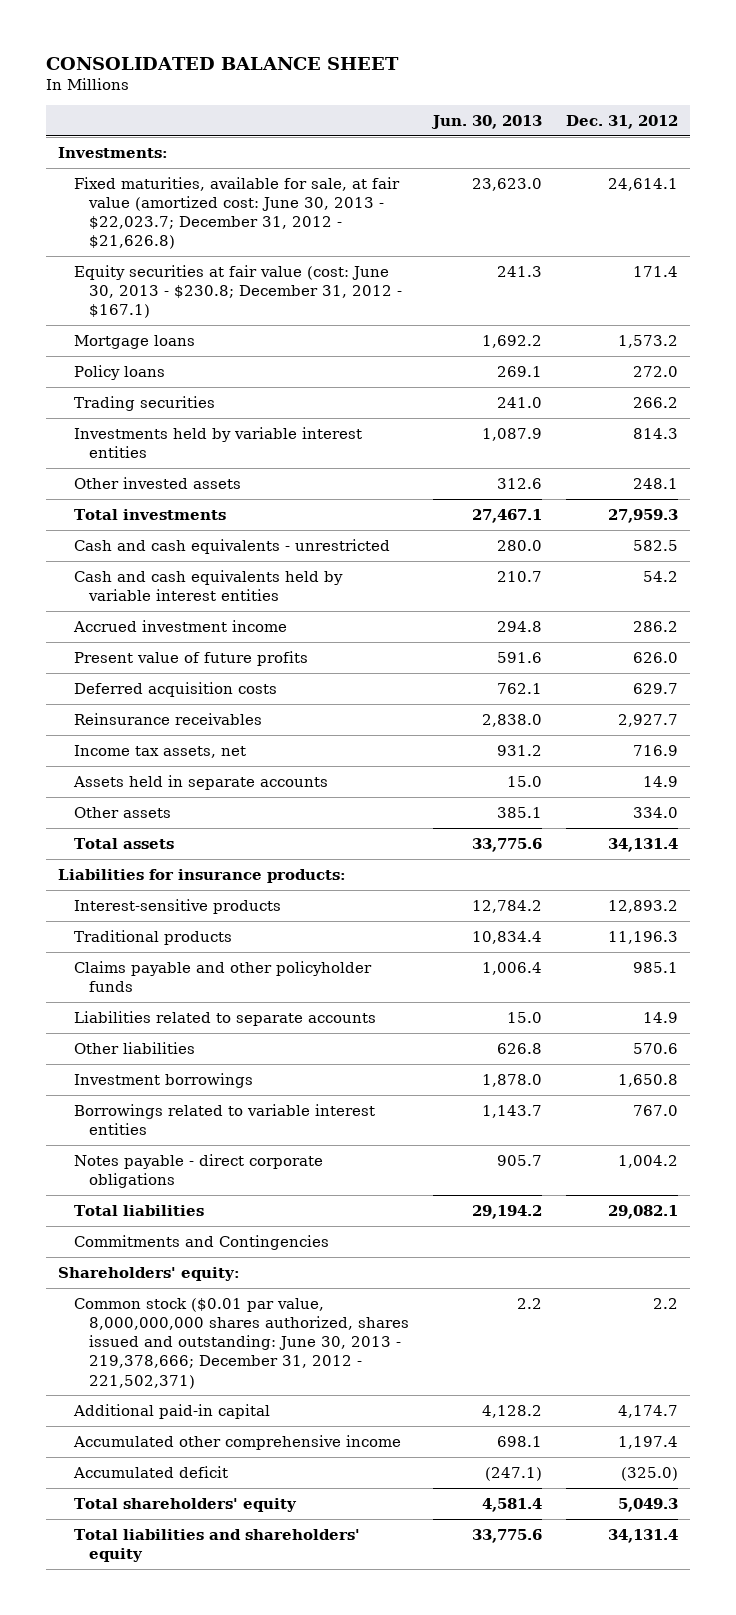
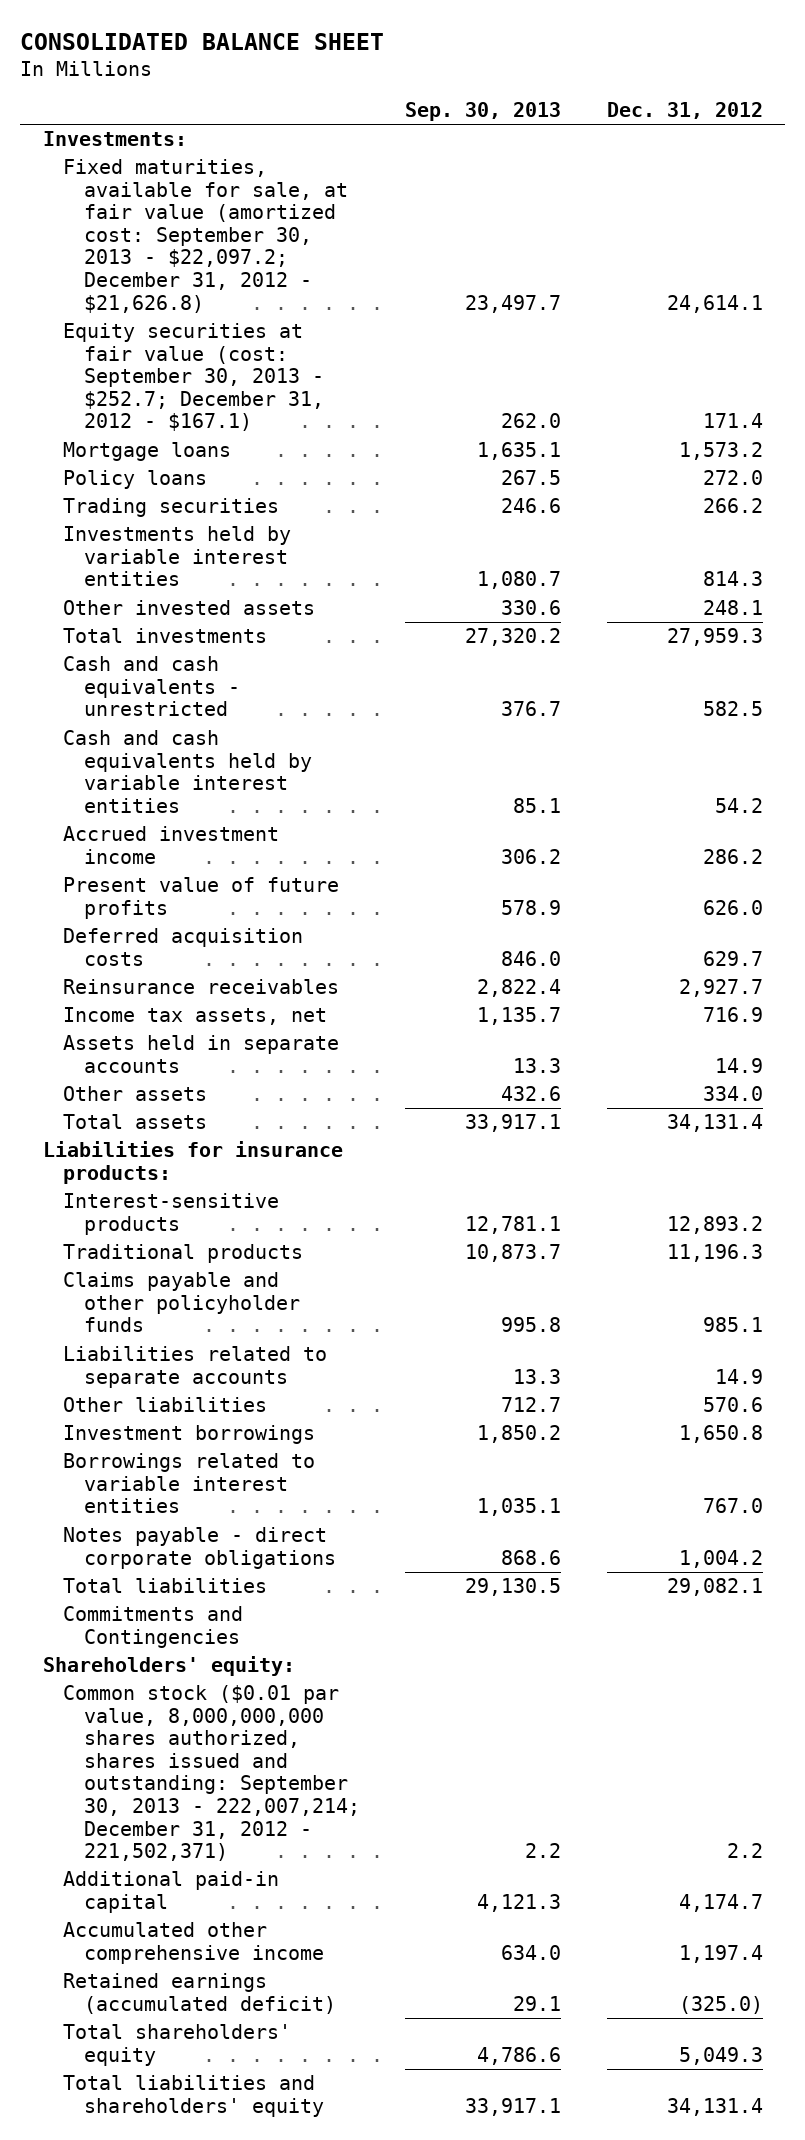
[430,114,542,129] Jun. 30, 2013 -> none
none -> [405,102,562,122] Sep. 30, 2013
[73,176,400,250] Fixed maturities, available for sale, at fair value (amortized cost: June 30, 2013 - $22,023.7; December 31, 2012 - $21,626.8) -> [63,159,348,313] Fixed maturities, available for sale, at fair value (amortized cost: September 30, 2013 - $22,097.2; December 31, 2012 - $21,626.8)
[73,264,402,319] Equity securities at fair value (cost: June 30, 2013 - $230.8; December 31, 2012 - $167.1) -> [63,323,324,432] Equity securities at fair value (cost: September 30, 2013 - $252.7; December 31, 2012 - $167.1)
[73,1297,409,1389] Common stock ($0.01 par value, 8,000,000,000 shares authorized, shares issued and outstanding: June 30, 2013 - 219,378,666; December 31, 2012 - 221,502,371) -> [63,1685,360,1862] Common stock ($0.01 par value, 8,000,000,000 shares authorized, shares issued and outstanding: September 30, 2013 - 222,007,214; December 31, 2012 - 221,502,371)
[72,1465,228,1478] Accumulated deficit -> [63,1973,336,2014] Retained earnings (accumulated deficit)

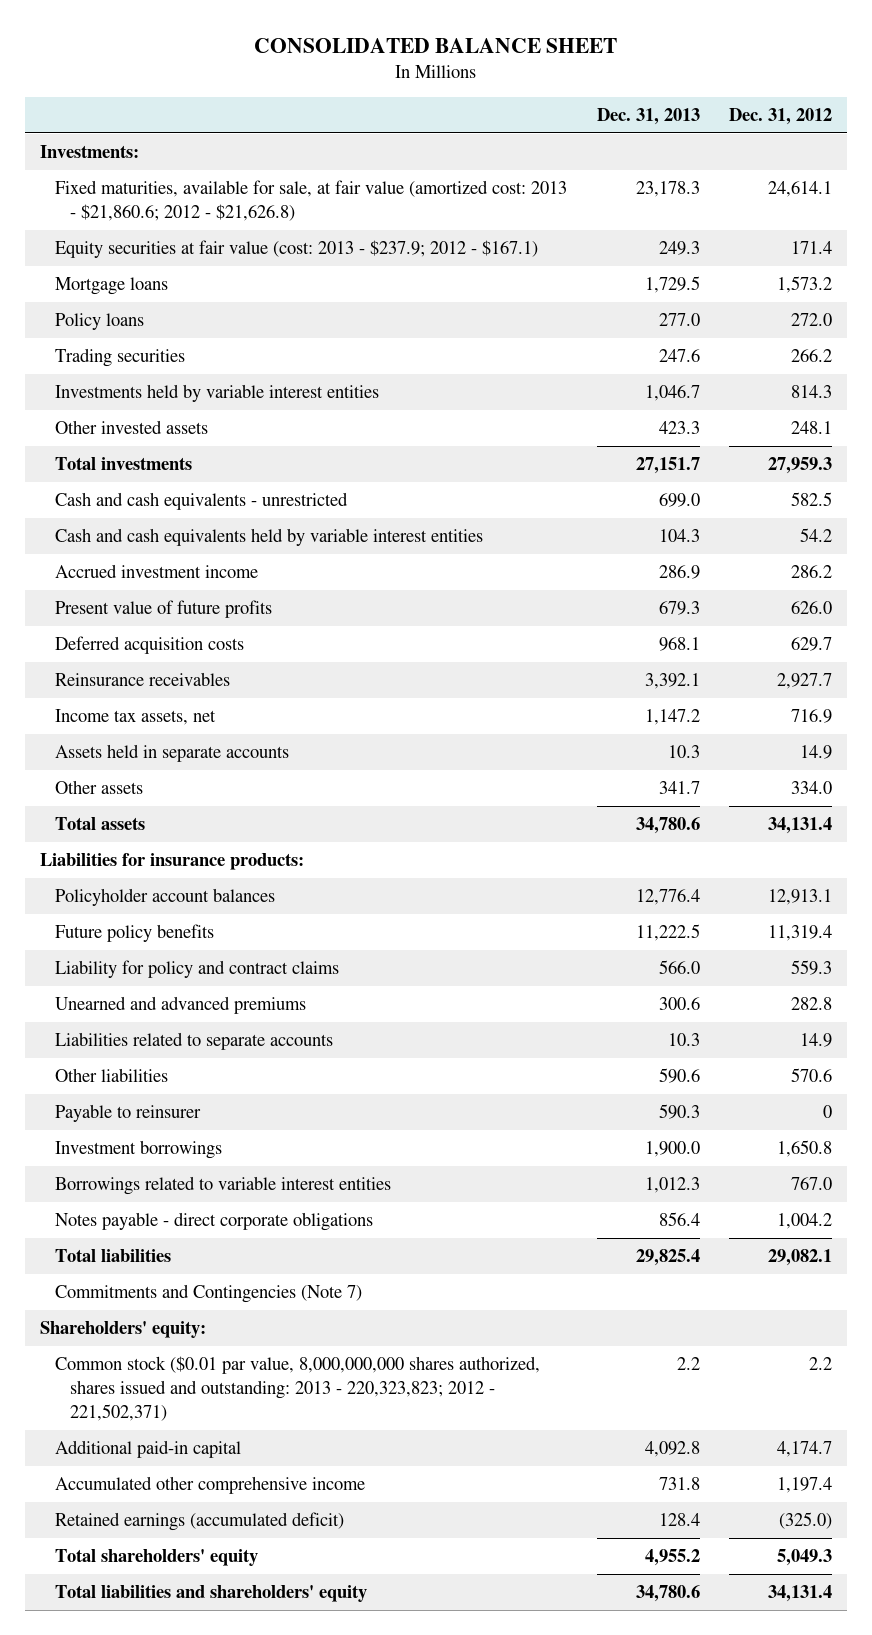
[405,102,562,122] Sep. 30, 2013 -> none
none -> [596,107,700,125] Dec. 31, 2013
[63,159,348,313] Fixed maturities, available for sale, at fair value (amortized cost: September 30, 2013 - $22,097.2; December 31, 2012 - $21,626.8) -> [54,180,567,222] Fixed maturities, available for sale, at fair value (amortized cost: 2013 - $21,860.6; 2012 - $21,626.8)
[63,323,324,432] Equity securities at fair value (cost: September 30, 2013 - $252.7; December 31, 2012 - $167.1) -> [54,240,538,259] Equity securities at fair value (cost: 2013 - $237.9; 2012 - $167.1)
[63,1193,280,1235] Interest-sensitive products -> none
[63,1244,304,1264] Traditional products -> none
none -> [54,888,275,907] Policyholder account balances
none -> [54,924,214,943] Future policy benefits
[63,1272,300,1333] Claims payable and other policyholder funds -> [54,960,339,979] Liability for policy and contract claims
[702,1317,763,1333] 985.1 -> [791,960,833,976] 559.3
none -> [54,996,306,1015] Unearned and advanced premiums
none -> [54,1104,201,1123] Payable to reinsurer
[63,1606,244,1648] Commitments and Contingencies -> [54,1284,362,1304] Commitments and Contingencies (Note 7)
[63,1685,360,1862] Common stock ($0.01 par value, 8,000,000,000 shares authorized, shares issued and outstanding: September 30, 2013 - 222,007,214; December 31, 2012 - 221,502,371) -> [54,1356,540,1421] Common stock ($0.01 par value, 8,000,000,000 shares authorized, shares issued and outstanding: 2013 - 220,323,823; 2012 - 221,502,371)

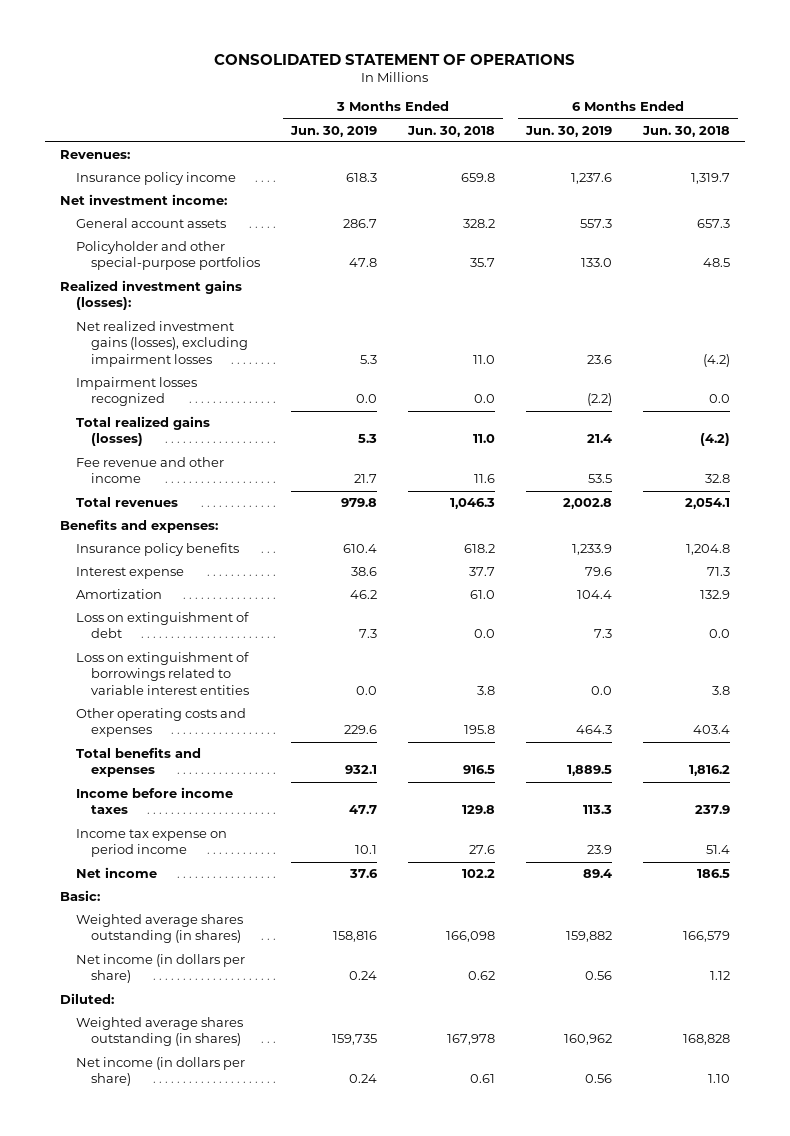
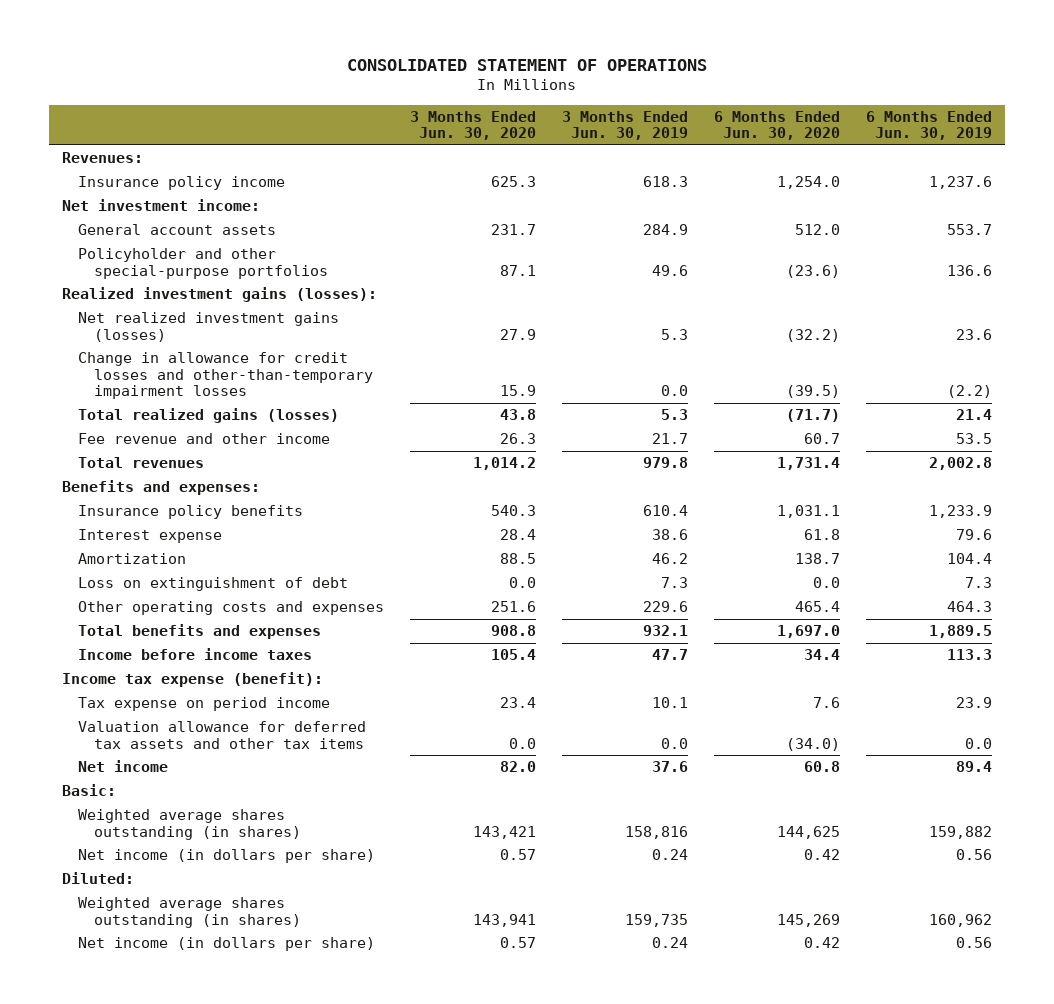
[407,125,496,137] Jun. 30, 2018 -> none
[641,125,730,137] Jun. 30, 2018 -> none
none -> [409,110,536,141] 3 Months Ended Jun. 30, 2020
none -> [714,110,841,141] 6 Months Ended Jun. 30, 2020
[343,219,378,229] 286.7 -> [643,224,689,236] 284.9
[580,219,613,229] 557.3 -> [947,224,993,236] 553.7
[349,258,378,268] 47.8 -> [652,264,689,276] 49.6
[581,258,613,268] 133.0 -> [947,264,993,276] 136.6
[75,377,197,407] Impairment losses recognized -> none
[75,321,249,367] Net realized investment gains (losses), excluding impairment losses -> [77,312,339,342] Net realized investment gains (losses)
none -> [77,352,374,400] Change in allowance for credit losses and other-than-temporary impairment losses
[75,652,250,695] Loss on extinguishment of borrowings related to variable interest entities -> none
none -> [61,672,323,688] Income tax expense (benefit):
[75,829,227,858] Income tax expense on period income -> [77,697,330,712] Tax expense on period income
none -> [77,721,366,749] Valuation allowance for deferred tax assets and other tax items

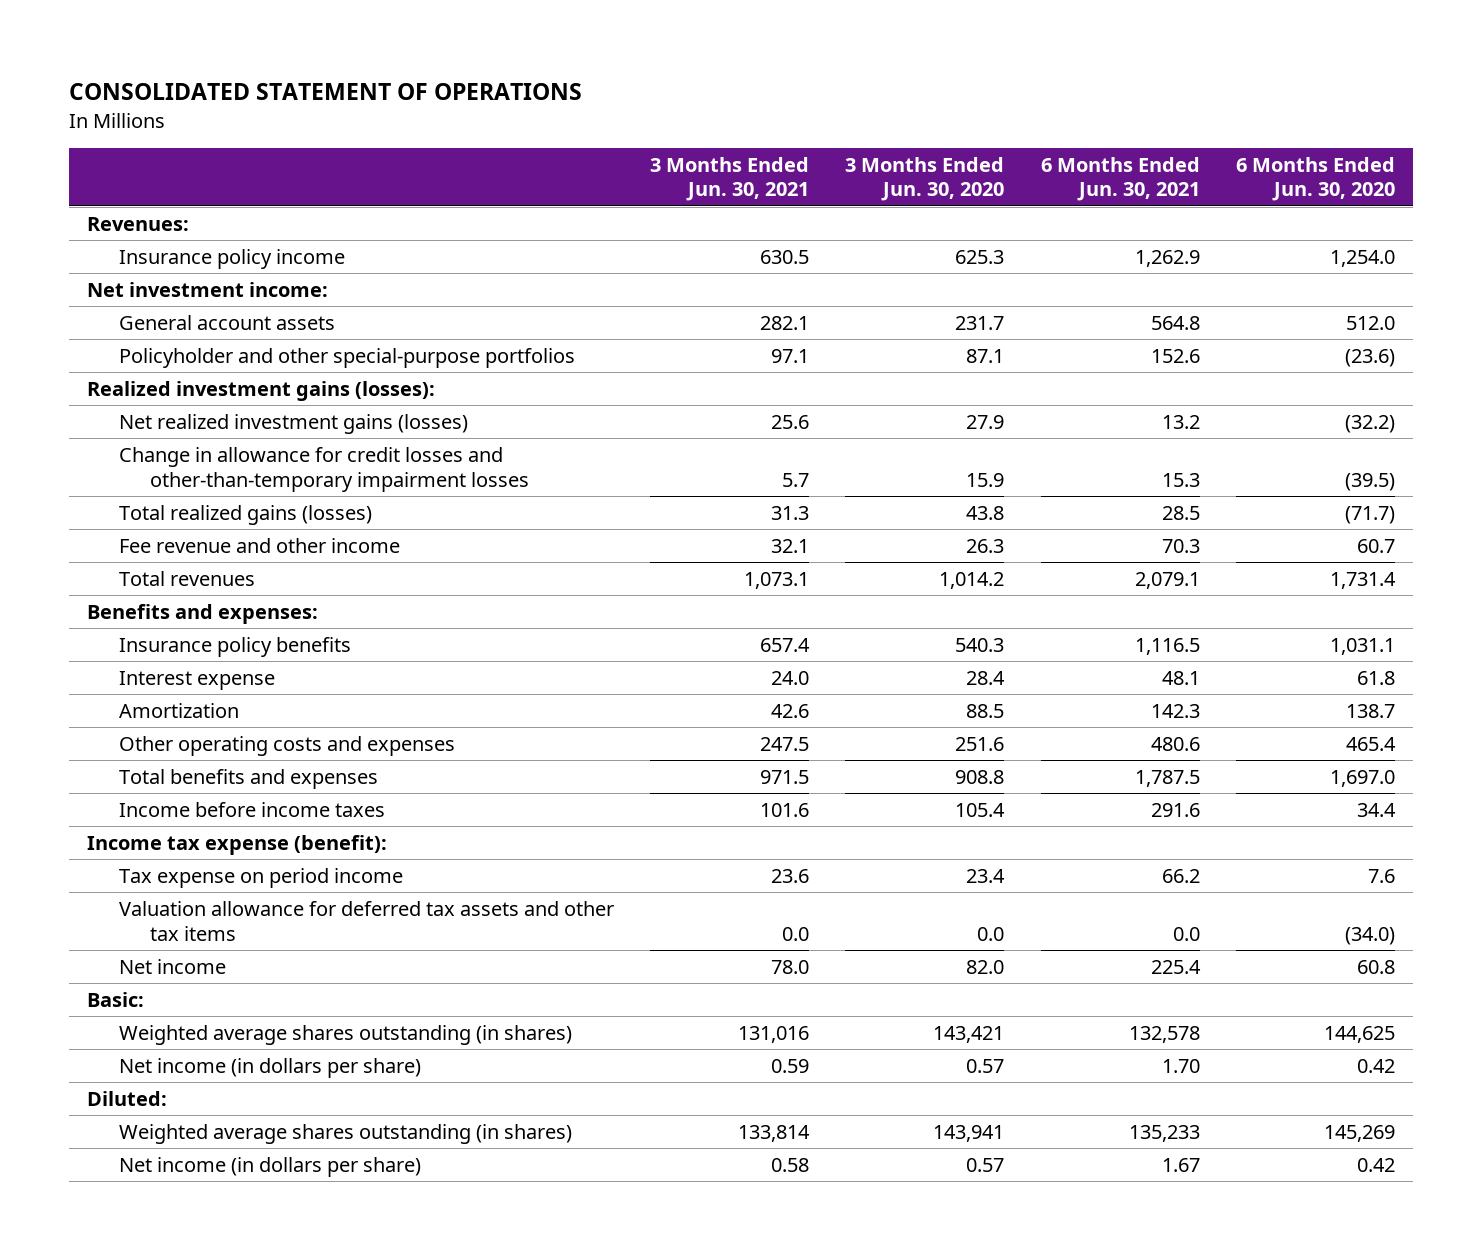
[562,110,689,141] 3 Months Ended Jun. 30, 2019 -> none
[866,110,993,141] 6 Months Ended Jun. 30, 2019 -> none
none -> [650,156,810,202] 3 Months Ended Jun. 30, 2021
none -> [1040,156,1200,202] 6 Months Ended Jun. 30, 2021
[77,577,348,592] Loss on extinguishment of debt -> none

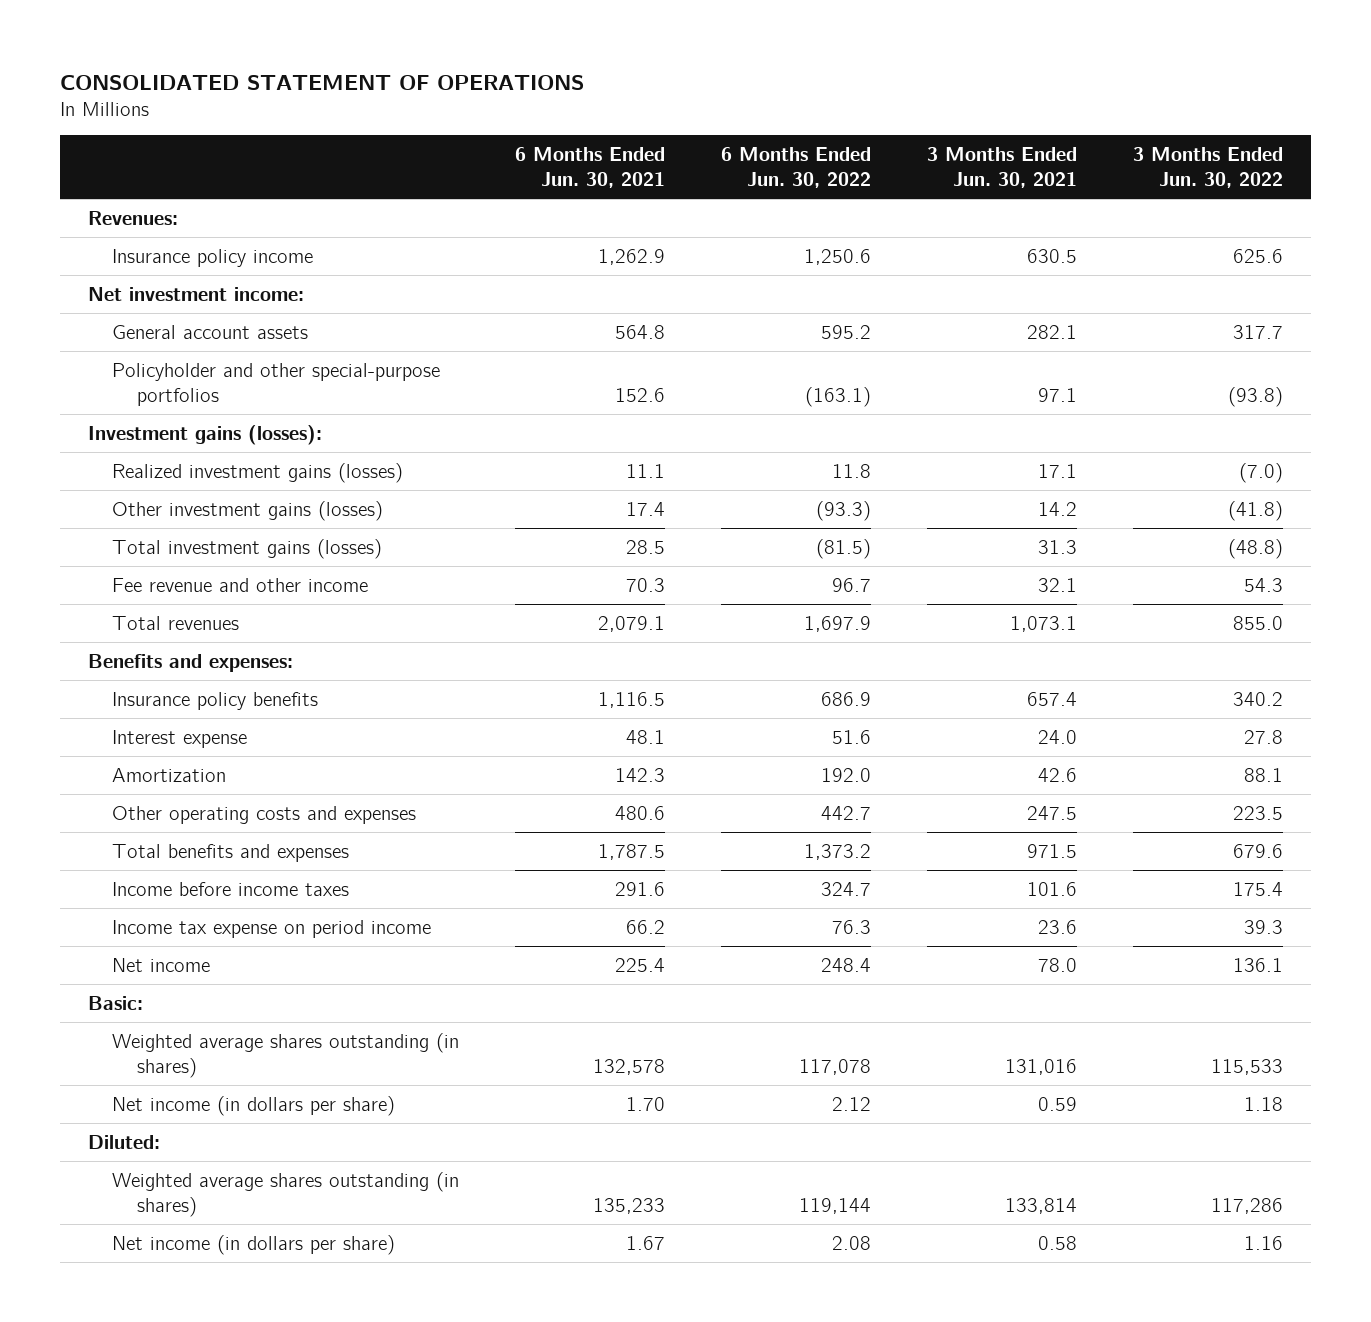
[845,156,1005,202] 3 Months Ended Jun. 30, 2020 -> none
[1236,156,1396,202] 6 Months Ended Jun. 30, 2020 -> none
none -> [721,146,872,188] 6 Months Ended Jun. 30, 2022
none -> [1133,146,1284,188] 3 Months Ended Jun. 30, 2022
[118,446,530,492] Change in allowance for credit losses and other-than-temporary impairment losses -> none
[87,380,436,401] Realized investment gains (losses): -> [87,424,322,445] Investment gains (losses):
[118,413,468,434] Net realized investment gains (losses) -> [112,462,404,483] Realized investment gains (losses)
[771,414,810,429] 25.6 -> [1038,463,1078,478] 17.1
[1161,414,1200,429] 13.2 -> [626,463,666,478] 11.1
none -> [112,500,384,521] Other investment gains (losses)
[118,504,372,525] Total realized gains (losses) -> [112,538,383,559] Total investment gains (losses)
[87,834,388,855] Income tax expense (benefit): -> none
[118,900,614,941] Valuation allowance for deferred tax assets and other tax items -> none
[118,867,403,888] Tax expense on period income -> [112,919,432,938] Income tax expense on period income

